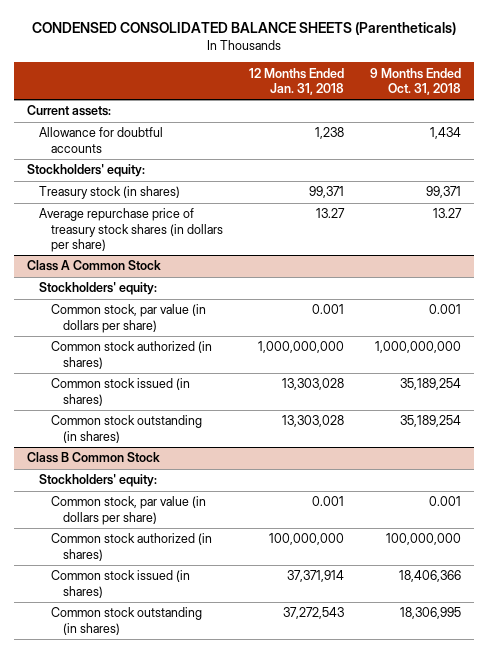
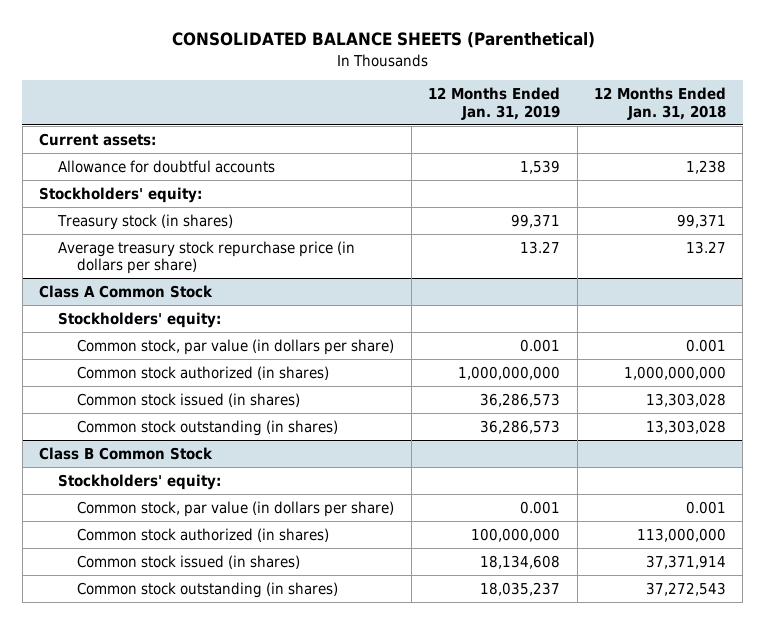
[32,22,457,36] CONDENSED CONSOLIDATED BALANCE SHEETS (Parentheticals) -> [171,32,595,49] CONSOLIDATED BALANCE SHEETS (Parenthetical)
[369,67,461,95] 9 Months Ended Oct. 31, 2018 -> none
none -> [428,87,561,120] 12 Months Ended Jan. 31, 2019
[39,208,224,253] Average repurchase price of treasury stock shares (in dollars per share) -> [58,240,356,275] Average treasury stock repurchase price (in dollars per share)
[269,533,345,546] 100,000,000 -> [637,527,727,542] 113,000,000

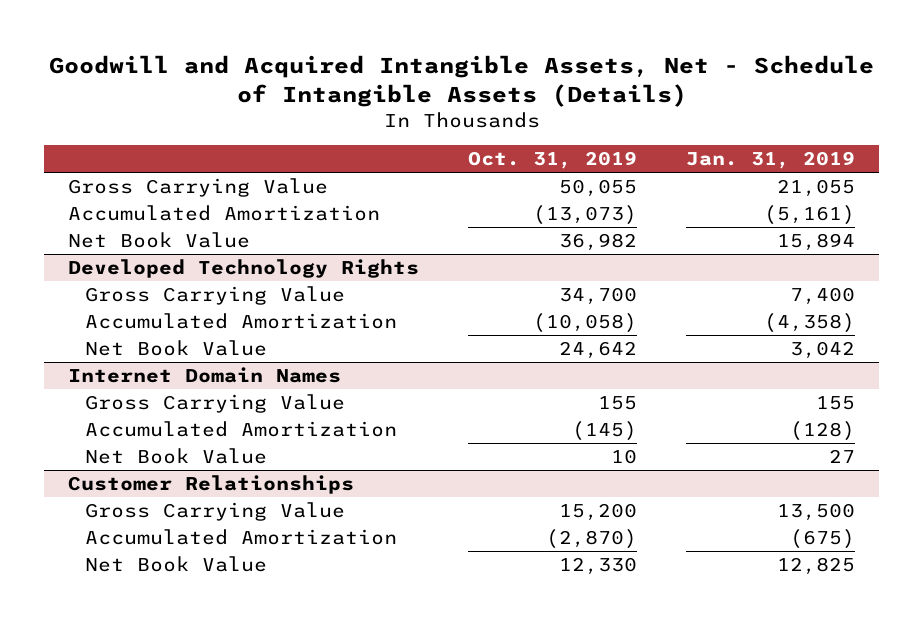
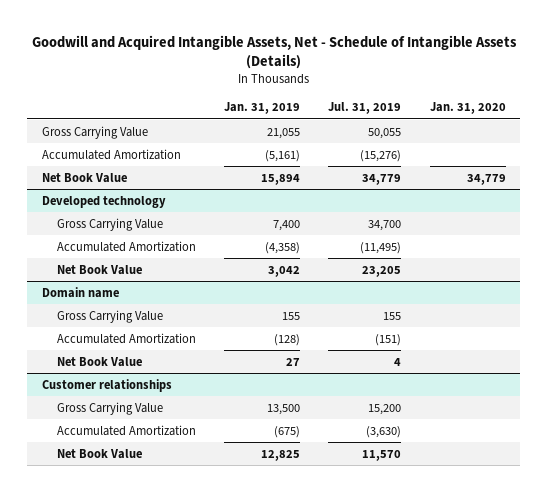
[468,151,638,170] Oct. 31, 2019 -> none
none -> [328,102,402,115] Jul. 31, 2019
none -> [429,102,506,115] Jan. 31, 2020
[68,259,420,279] Developed Technology Rights -> [41,195,166,208] Developed technology
[68,367,342,384] Internet Domain Names -> [41,286,119,298] Domain name
[68,475,355,495] Customer Relationships -> [41,378,172,392] Customer relationships

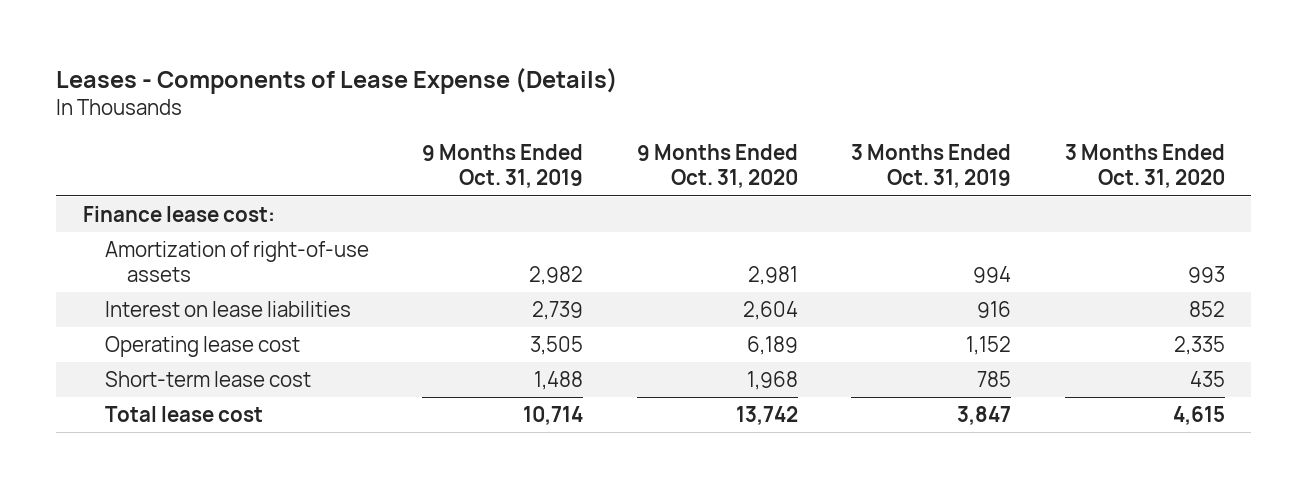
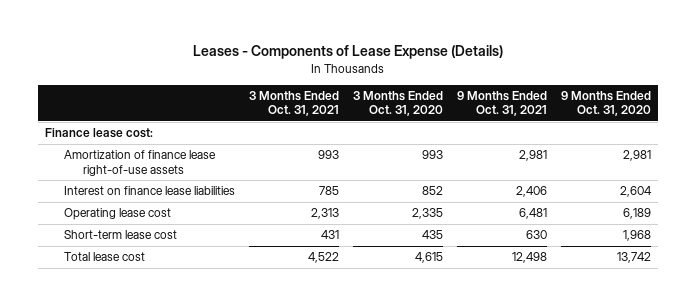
[422,144,584,189] 9 Months Ended Oct. 31, 2019 -> none
[851,144,1012,189] 3 Months Ended Oct. 31, 2019 -> none
none -> [248,90,339,117] 3 Months Ended Oct. 31, 2021
none -> [456,90,547,117] 9 Months Ended Oct. 31, 2021
[104,241,369,282] Amortization of right-of-use assets -> [63,150,216,176] Amortization of finance lease right-of-use assets
[104,301,351,318] Interest on lease liabilities -> [63,186,235,196] Interest on finance lease liabilities

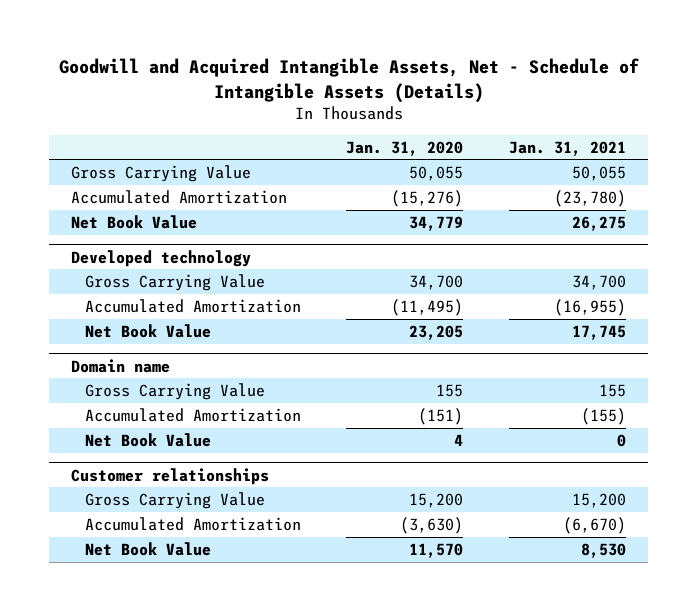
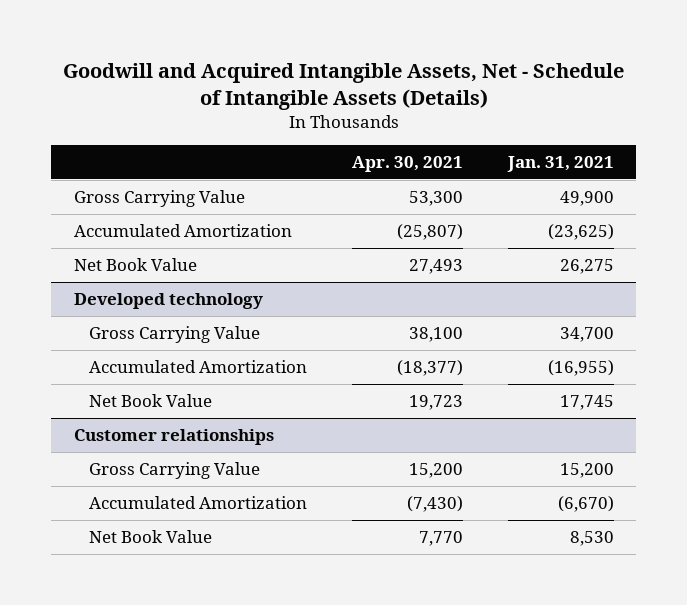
[346,140,464,156] Jan. 31, 2020 -> none
none -> [351,156,463,173] Apr. 30, 2021
[571,165,626,181] 50,055 -> [559,191,614,207] 49,900
[553,189,626,207] (23,780) -> [547,224,614,241] (23,625)
[71,358,171,373] Domain name -> none
[84,382,265,400] Gross Carrying Value -> none
[84,407,301,422] Accumulated Amortization -> none
[84,432,211,447] Net Book Value -> none

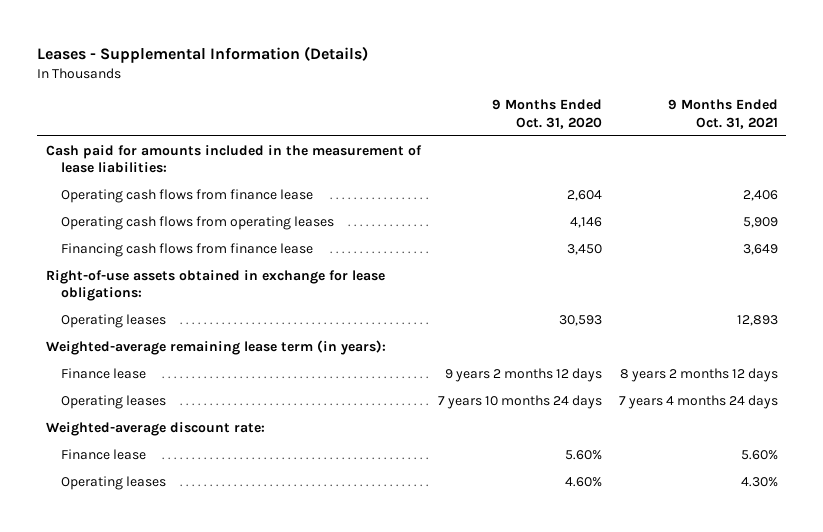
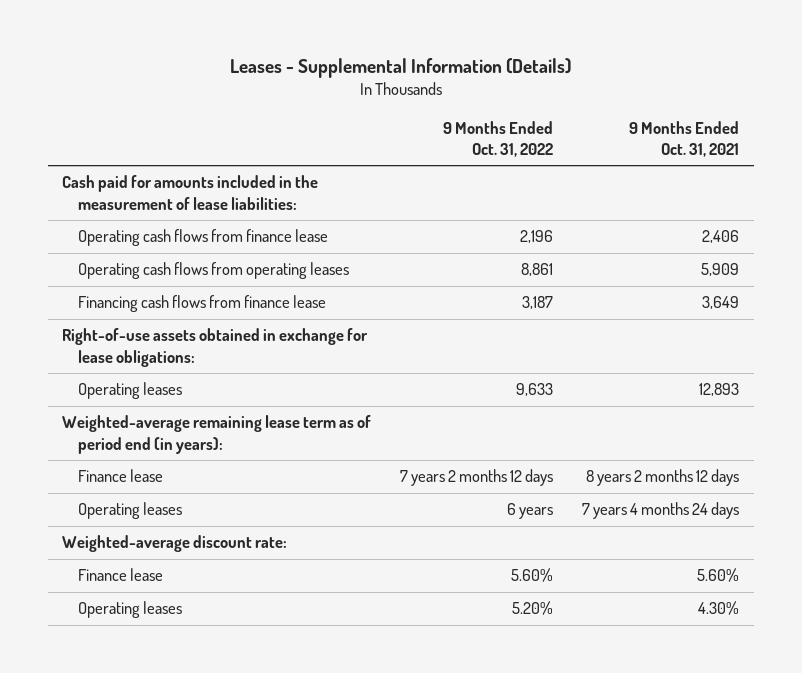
[491,99,602,129] 9 Months Ended Oct. 31, 2020 -> none
none -> [443,120,554,157] 9 Months Ended Oct. 31, 2022
[45,339,386,355] Weighted-average remaining lease term (in years): -> [62,415,372,454] Weighted-average remaining lease term as of period end (in years):

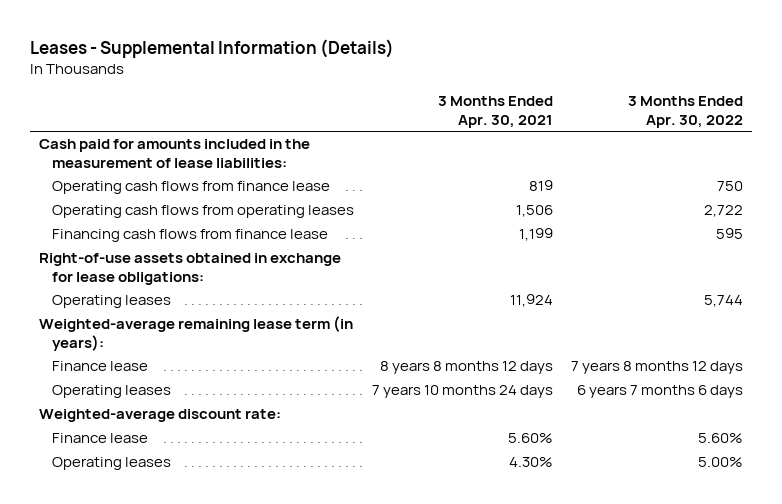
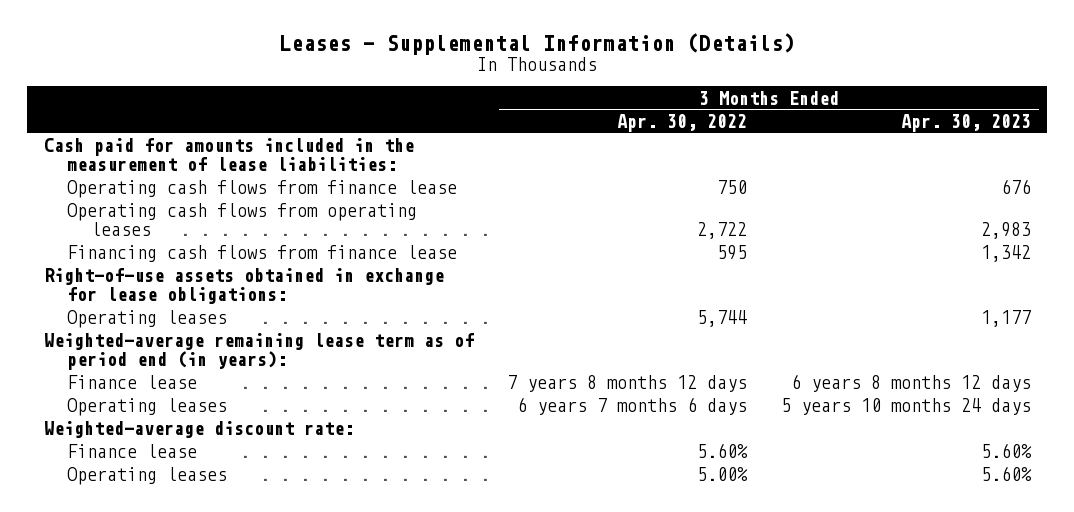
[437,95,553,128] 3 Months Ended Apr. 30, 2021 -> none
none -> [900,113,1031,132] Apr. 30, 2023
[39,316,354,352] Weighted-average remaining lease term (in years): -> [43,332,474,370] Weighted-average remaining lease term as of period end (in years):

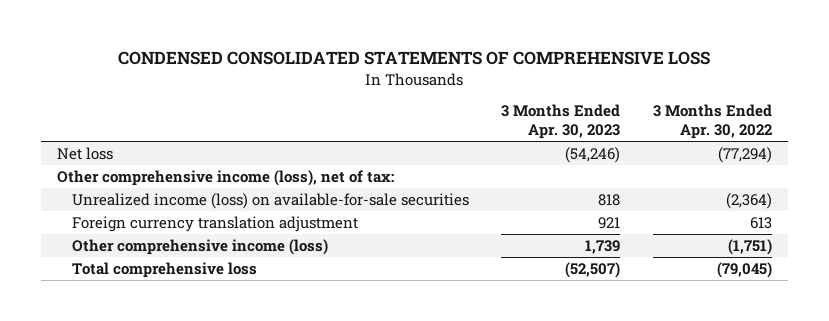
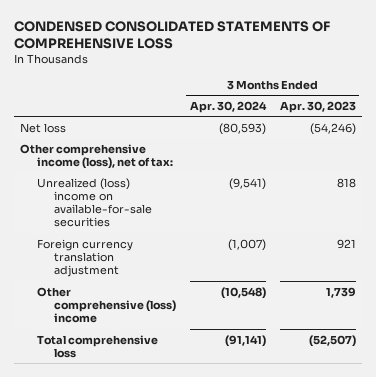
[652,104,772,139] 3 Months Ended Apr. 30, 2022 -> none
none -> [189,100,267,113] Apr. 30, 2024
[72,192,470,209] Unrealized income (loss) on available-for-sale securities -> [37,177,153,228] Unrealized (loss) income on available-for-sale securities
[72,238,329,255] Other comprehensive income (loss) -> [37,286,177,324] Other comprehensive (loss) income

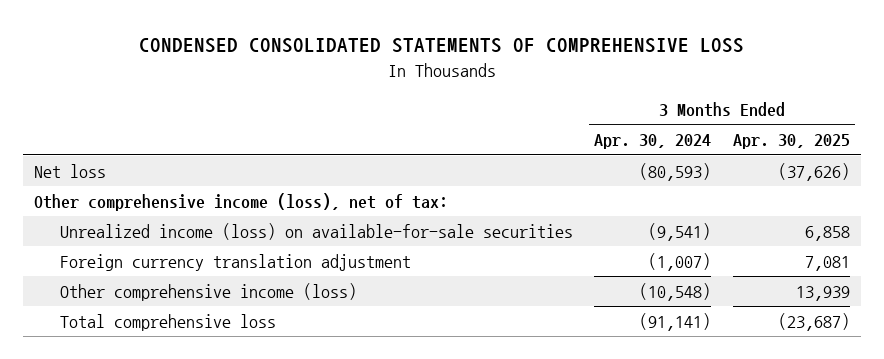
[279,100,356,113] Apr. 30, 2023 -> none
none -> [733,134,851,150] Apr. 30, 2025
[37,177,153,228] Unrealized (loss) income on available-for-sale securities -> [59,222,573,240] Unrealized income (loss) on available-for-sale securities
[37,286,177,324] Other comprehensive (loss) income -> [59,282,357,301] Other comprehensive income (loss)

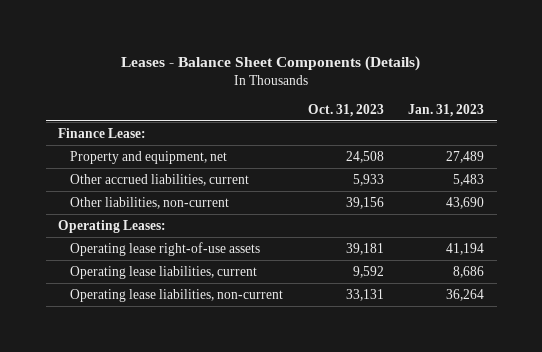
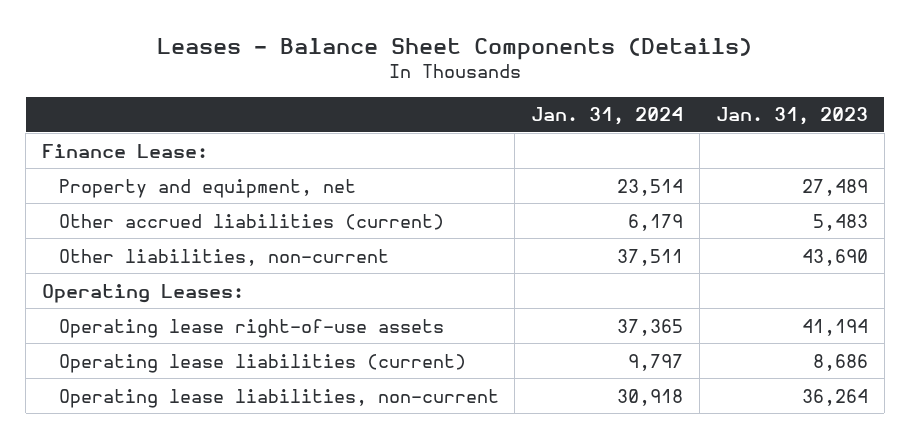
[307,103,384,117] Oct. 31, 2023 -> none
none -> [531,107,684,126] Jan. 31, 2024
[69,173,249,186] Other accrued liabilities, current -> [58,213,444,230] Other accrued liabilities (current)
[69,265,257,279] Operating lease liabilities, current -> [58,353,466,373] Operating lease liabilities (current)

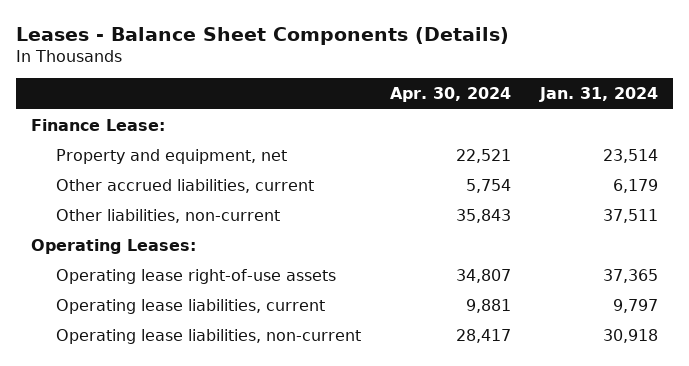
[715,107,868,126] Jan. 31, 2023 -> none
none -> [390,87,512,103] Apr. 30, 2024
[58,213,444,230] Other accrued liabilities (current) -> [55,178,314,193] Other accrued liabilities, current
[58,353,466,373] Operating lease liabilities (current) -> [55,298,325,314] Operating lease liabilities, current

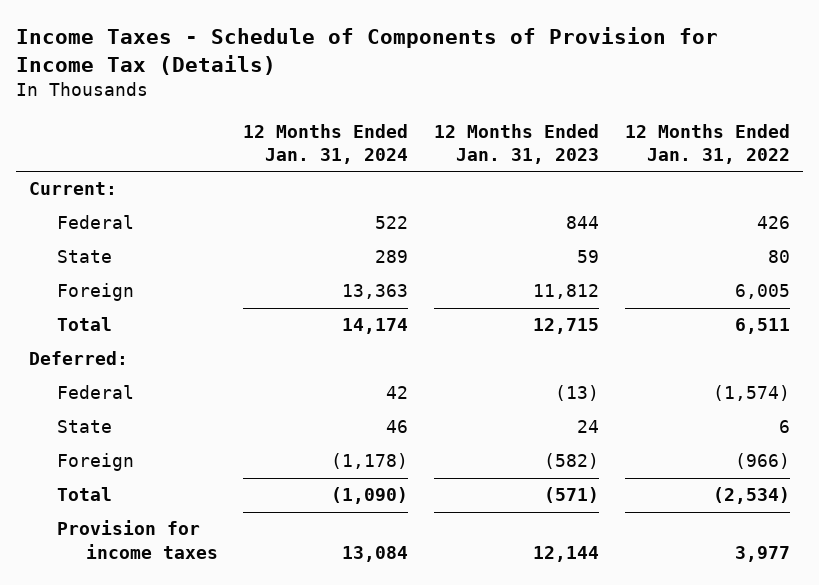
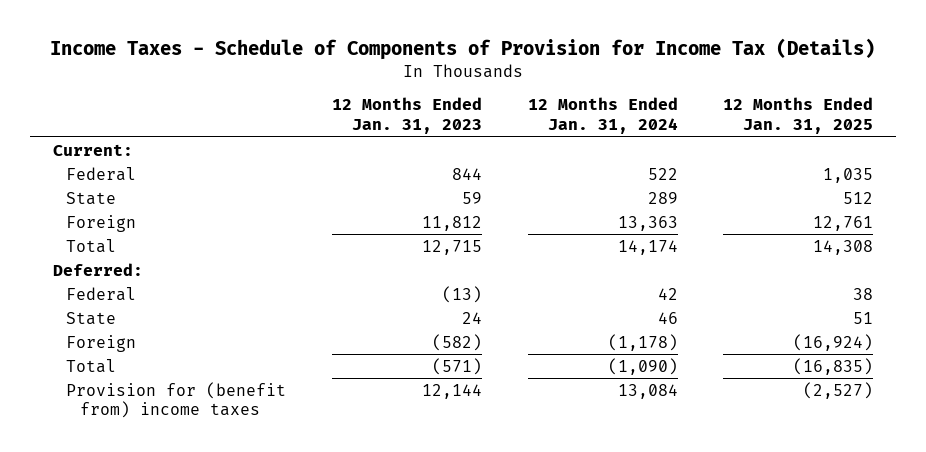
[624,123,790,165] 12 Months Ended Jan. 31, 2022 -> none
none -> [723,97,874,135] 12 Months Ended Jan. 31, 2025
[57,520,218,559] Provision for income taxes -> [66,381,287,419] Provision for (benefit from) income taxes

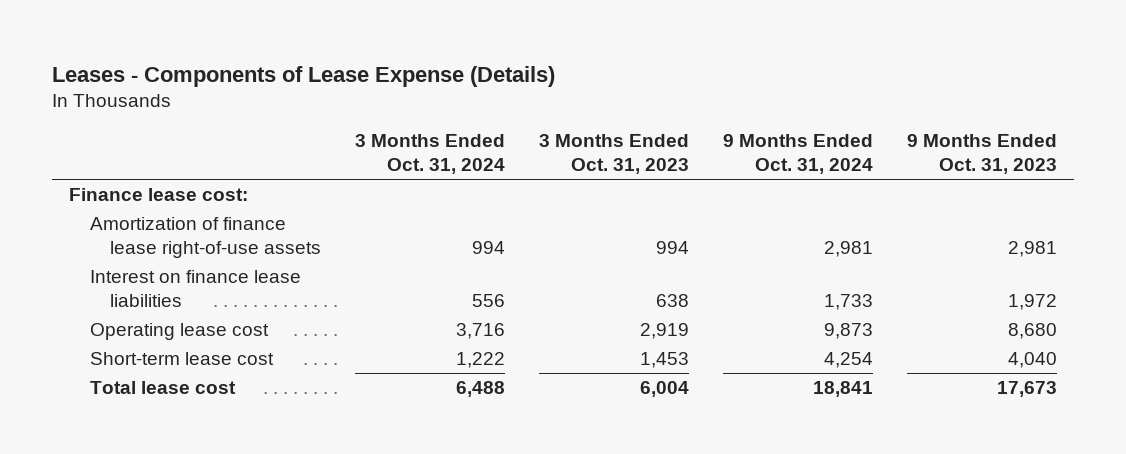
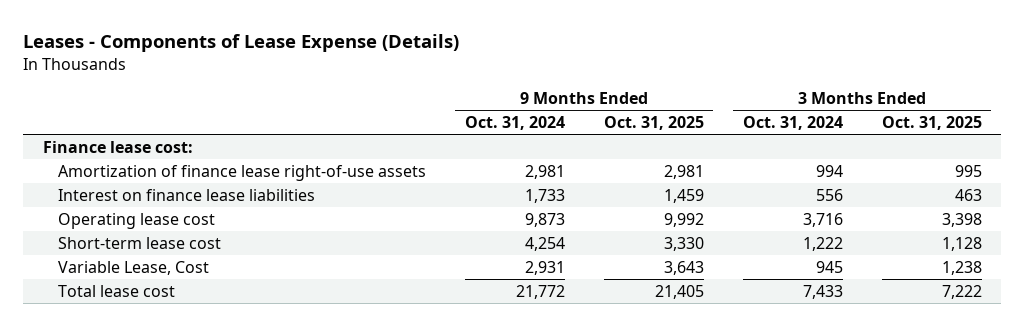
[538,134,689,175] 3 Months Ended Oct. 31, 2023 -> none
[906,134,1057,175] 9 Months Ended Oct. 31, 2023 -> none
none -> [603,116,704,131] Oct. 31, 2025
none -> [881,116,982,131] Oct. 31, 2025
none -> [57,260,209,275] Variable Lease, Cost
[455,380,505,397] 6,488 -> [802,284,843,299] 7,433
[812,380,873,397] 18,841 -> [515,284,565,299] 21,772

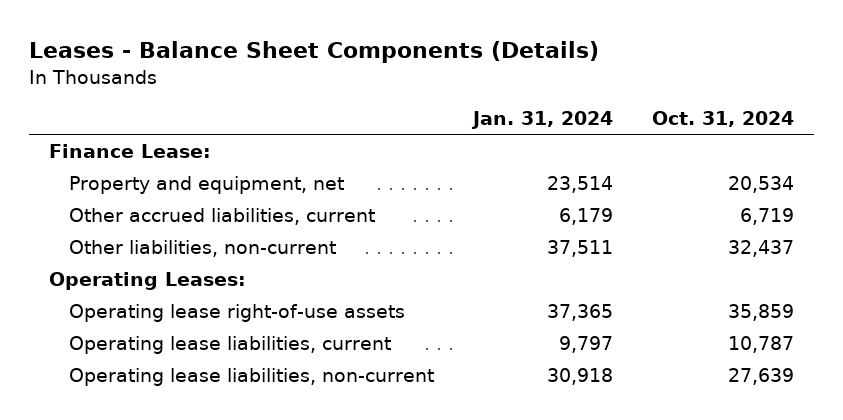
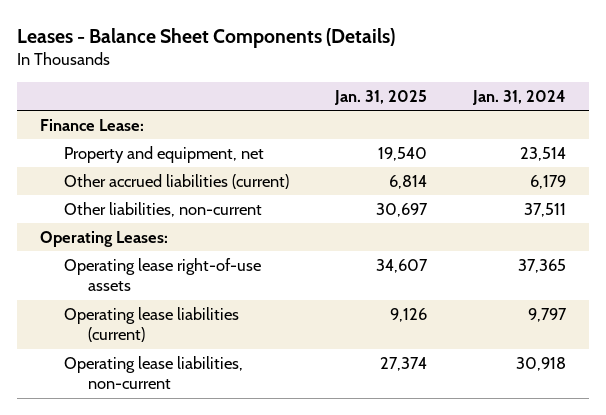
[652,111,795,128] Oct. 31, 2024 -> none
none -> [333,90,427,106] Jan. 31, 2025
[69,207,376,225] Other accrued liabilities, current -> [63,174,289,190] Other accrued liabilities (current)
[69,335,392,354] Operating lease liabilities, current -> [63,307,239,343] Operating lease liabilities (current)

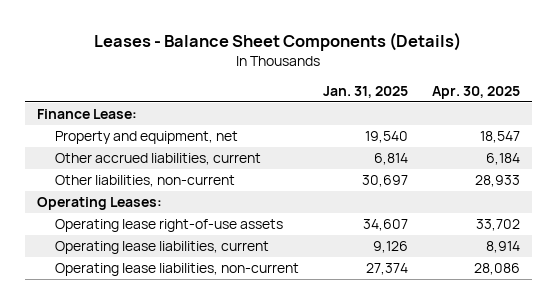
[472,90,567,106] Jan. 31, 2024 -> none
none -> [431,86,520,100] Apr. 30, 2025
[63,174,289,190] Other accrued liabilities (current) -> [55,153,262,166] Other accrued liabilities, current
[63,307,239,343] Operating lease liabilities (current) -> [55,241,270,255] Operating lease liabilities, current

